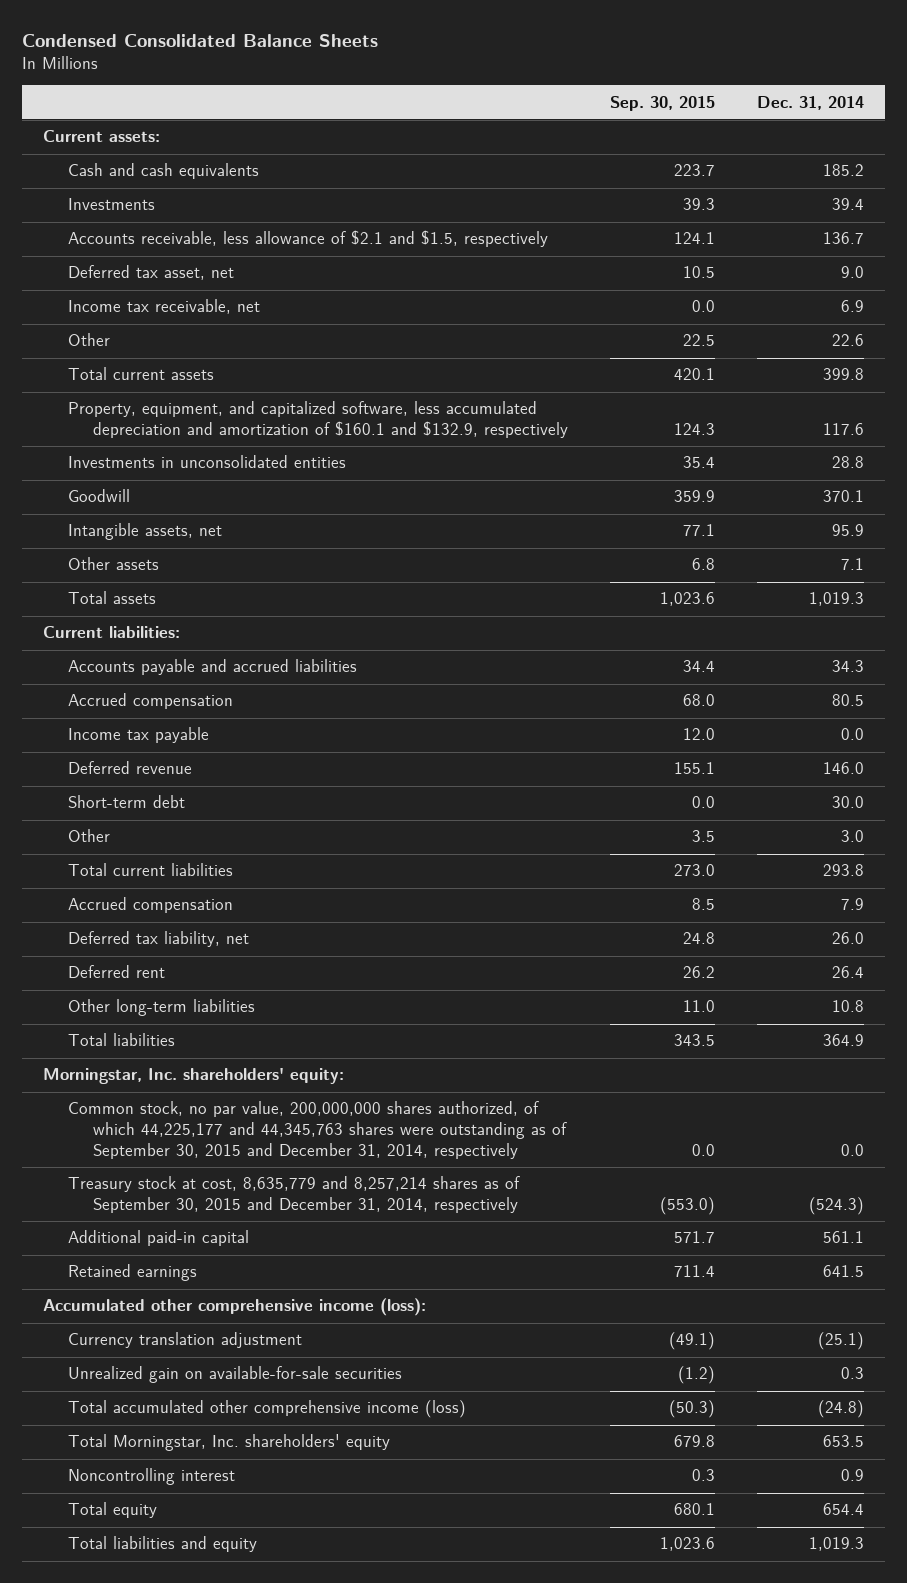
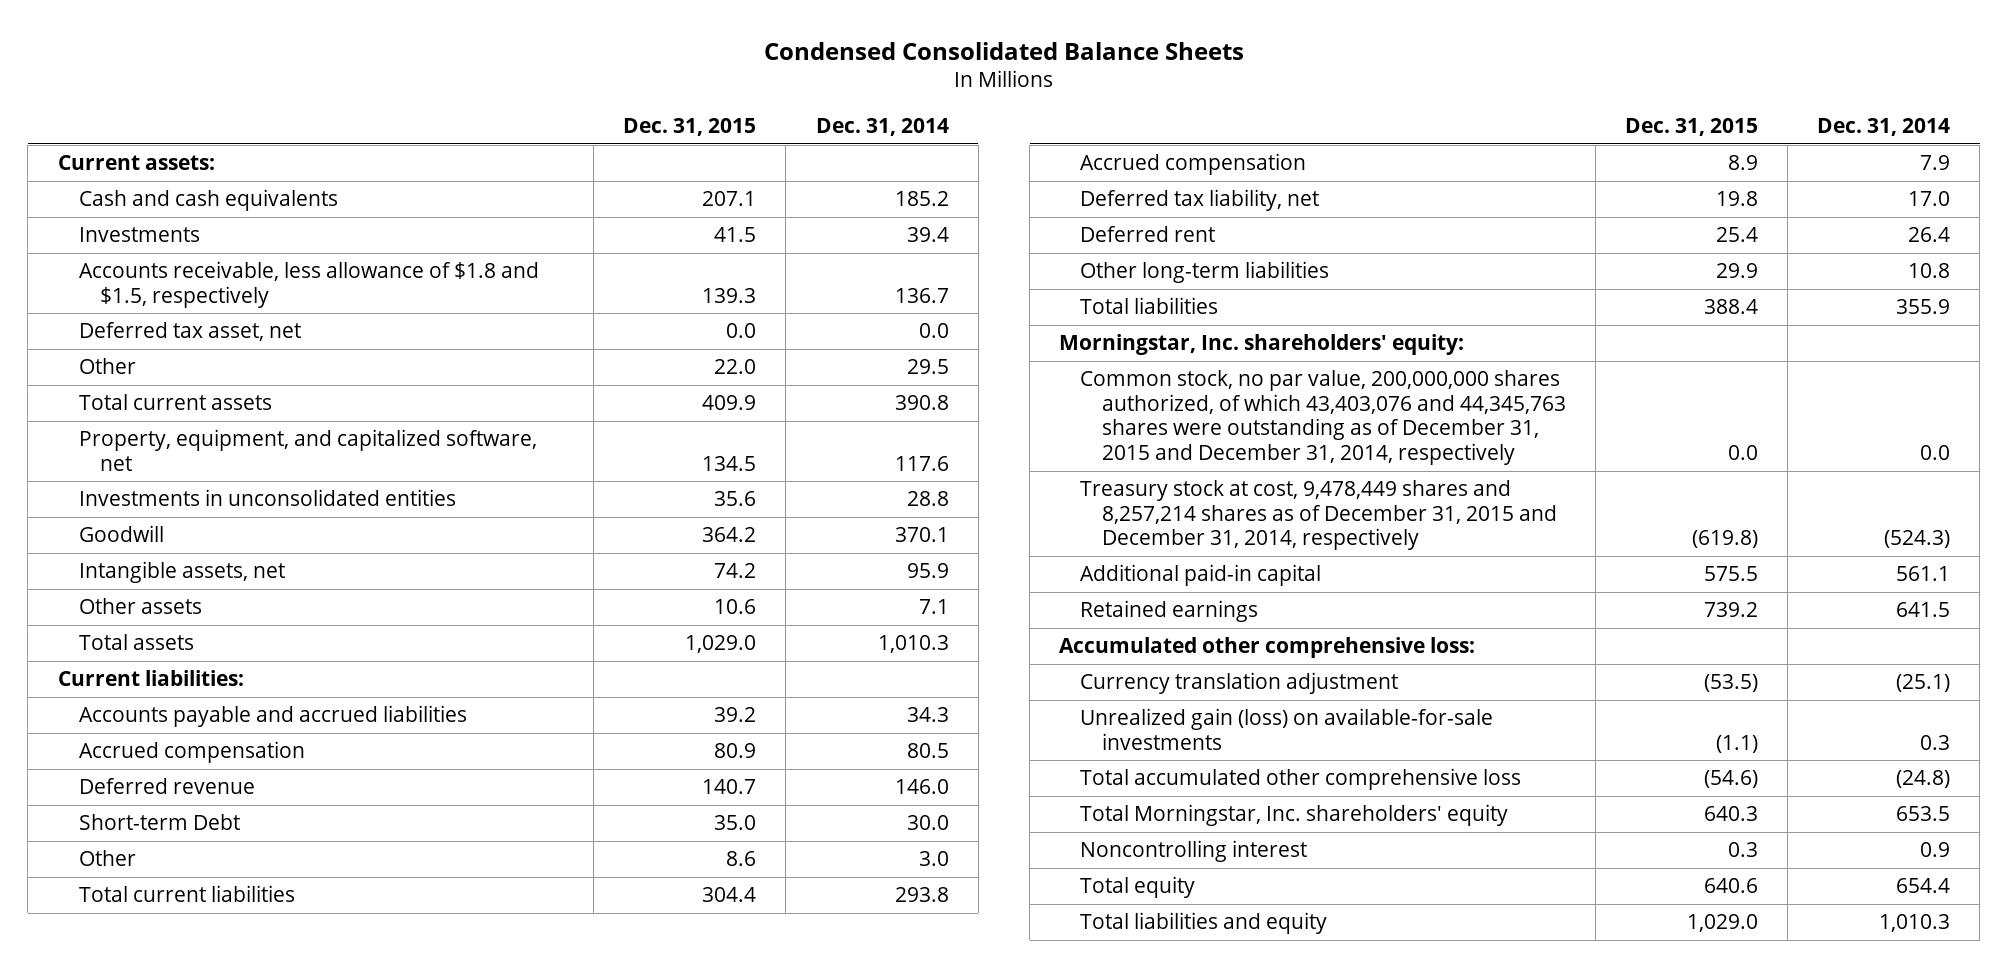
[610,95,716,111] Sep. 30, 2015 -> none
none -> [623,118,757,137] Dec. 31, 2015
[67,299,260,315] Income tax receivable, net -> none
[67,230,548,248] Accounts receivable, less allowance of $2.1 and $1.5, respectively -> [78,261,539,308] Accounts receivable, less allowance of $1.8 and $1.5, respectively
[841,266,865,279] 9.0 -> [918,323,949,339] 0.0
[832,334,865,347] 22.6 -> [906,359,949,375] 29.5
[823,368,865,381] 399.8 -> [894,395,949,411] 390.8
[67,401,568,439] Property, equipment, and capitalized software, less accumulated depreciation and amortization of $160.1 and $132.9, respectively -> [78,429,537,471] Property, equipment, and capitalized software, net
[809,592,865,607] 1,019.3 -> [877,635,949,654] 1,010.3
[67,727,209,744] Income tax payable -> none
[67,795,185,809] Short-term debt -> [78,814,240,831] Short-term Debt
[832,932,865,945] 26.0 -> [1908,191,1951,207] 17.0
[823,1034,865,1047] 364.9 -> [1896,299,1951,315] 355.9
[67,1101,567,1160] Common stock, no par value, 200,000,000 shares authorized, of which 44,225,177 and 44,345,763 shares were outstanding as of September 30, 2015 and December 31, 2014, respectively -> [1080,370,1566,466] Common stock, no par value, 200,000,000 shares authorized, of which 43,403,076 and 44,345,763 shares were outstanding as of December 31, 2015 and December 31, 2014, respectively
[67,1176,520,1214] Treasury stock at cost, 8,635,779 and 8,257,214 shares as of September 30, 2015 and December 31, 2014, respectively -> [1080,480,1557,551] Treasury stock at cost, 9,478,449 shares and 8,257,214 shares as of December 31, 2015 and December 31, 2014, respectively
[43,1298,427,1317] Accumulated other comprehensive income (loss): -> [1059,637,1476,659] Accumulated other comprehensive loss:
[67,1366,402,1384] Unrealized gain on available-for-sale securities -> [1080,708,1494,750] Unrealized gain (loss) on available-for-sale investments
[67,1400,466,1419] Total accumulated other comprehensive income (loss) -> [1080,768,1522,791] Total accumulated other comprehensive loss
[809,1537,865,1552] 1,019.3 -> [1879,914,1951,933] 1,010.3

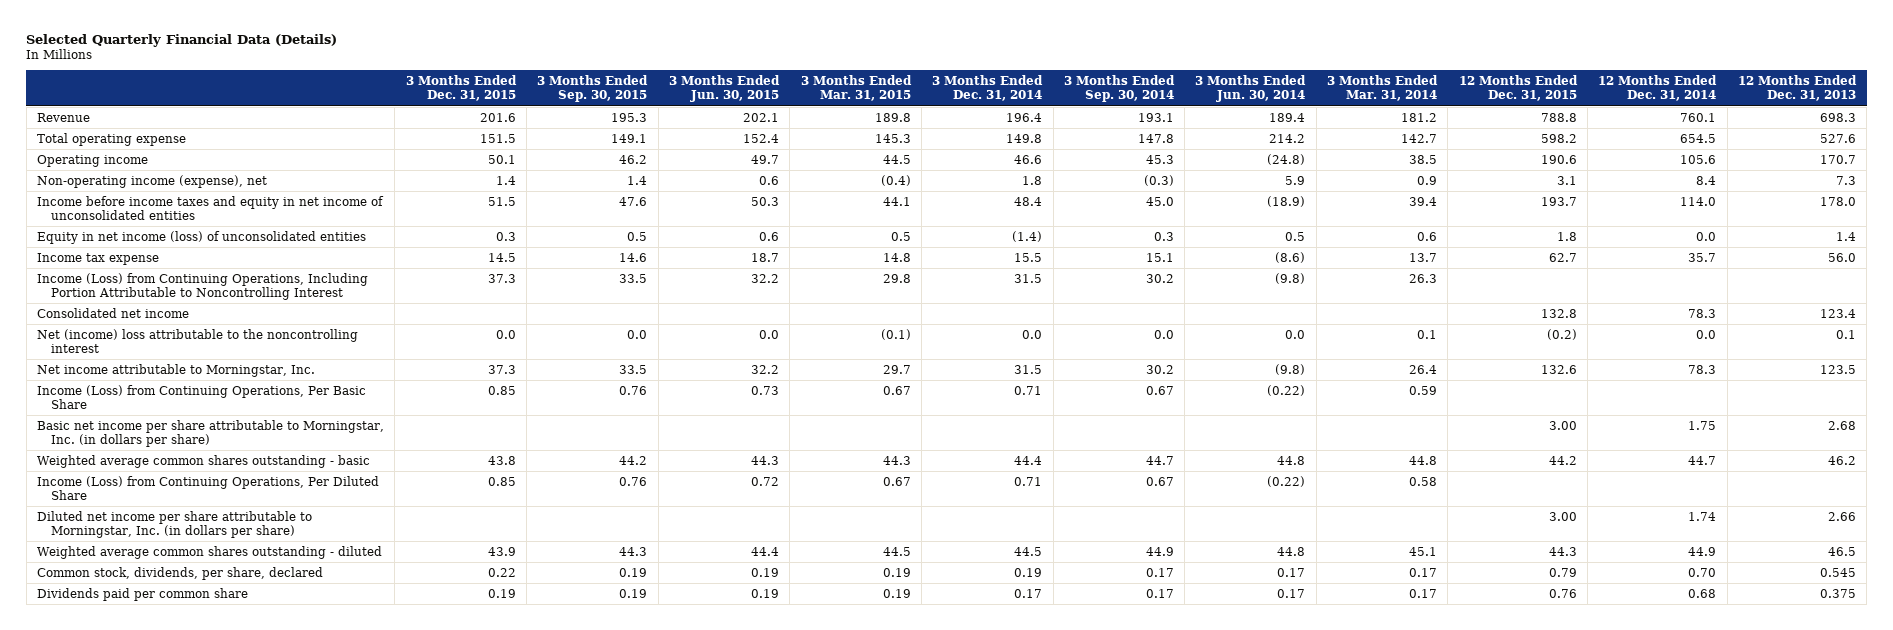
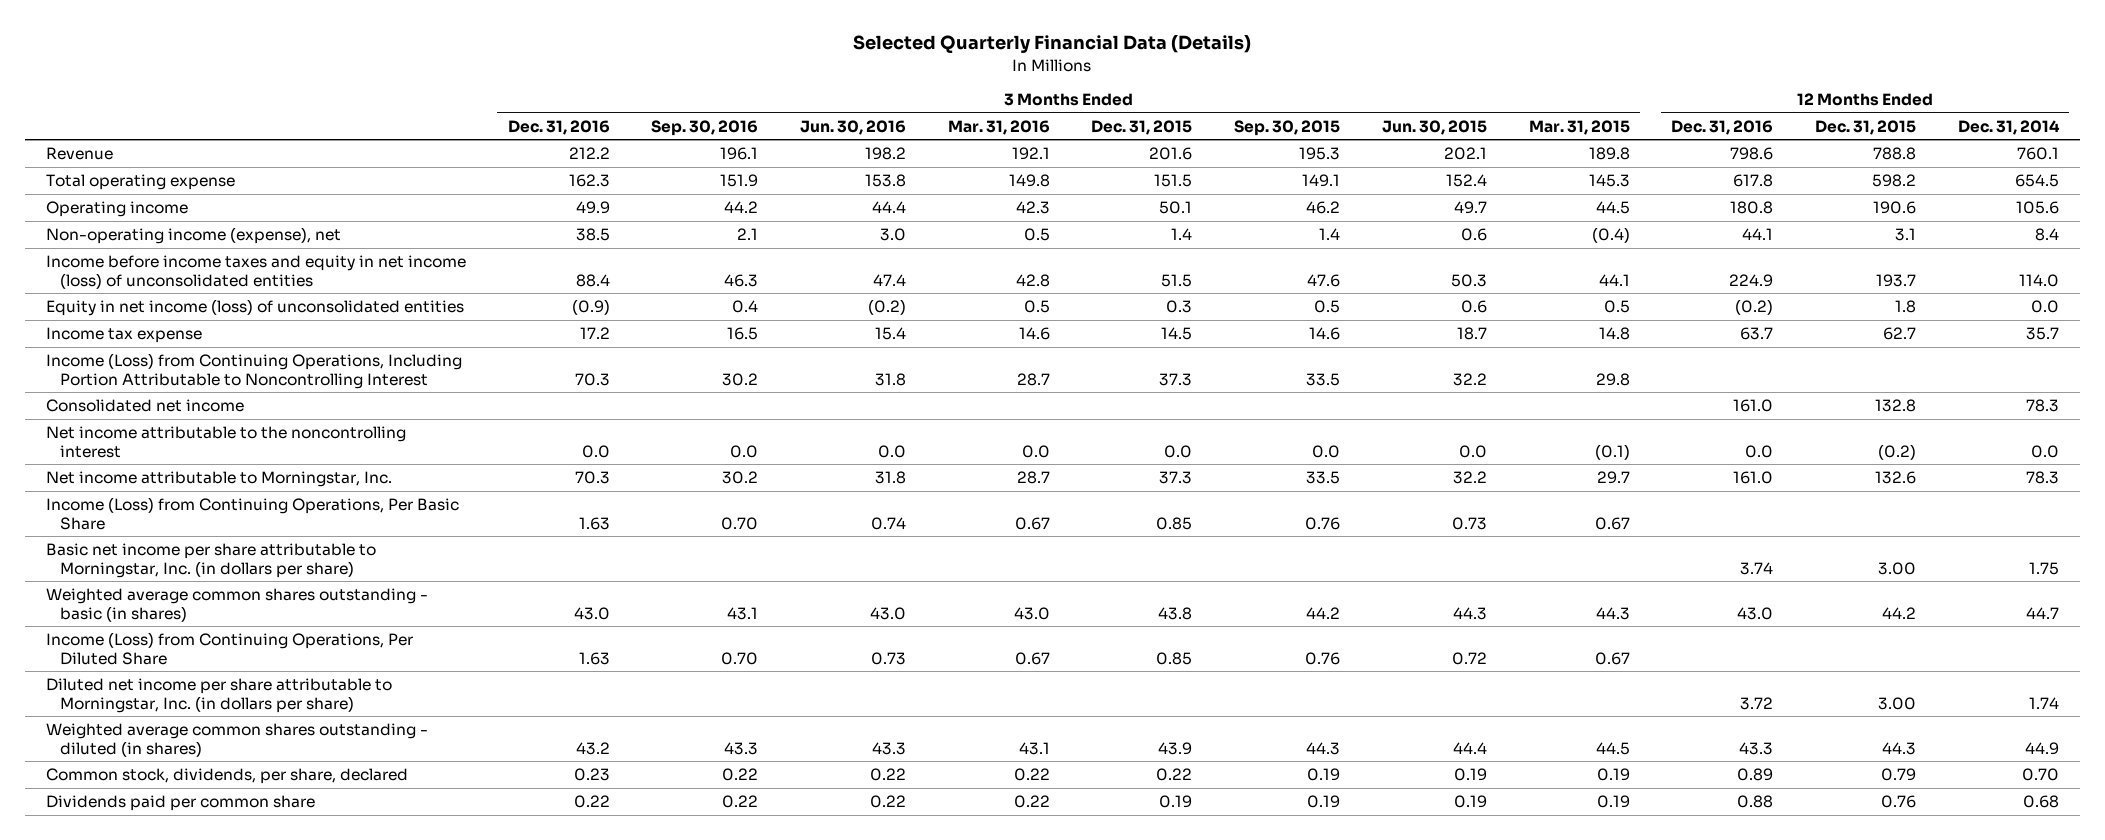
[932,74,1044,102] 3 Months Ended Dec. 31, 2014 -> none
[1063,74,1175,103] 3 Months Ended Sep. 30, 2014 -> none
[1195,74,1307,103] 3 Months Ended Jun. 30, 2014 -> none
[1327,74,1439,102] 3 Months Ended Mar. 31, 2014 -> none
[1737,74,1857,102] 12 Months Ended Dec. 31, 2013 -> none
none -> [507,119,610,135] Dec. 31, 2016
none -> [651,119,759,136] Sep. 30, 2016
none -> [800,119,907,135] Jun. 30, 2016
none -> [947,119,1050,135] Mar. 31, 2016
none -> [1671,119,1774,135] Dec. 31, 2016
[37,195,385,220] Income before income taxes and equity in net income of unconsolidated entities -> [45,255,466,289] Income before income taxes and equity in net income (loss) of unconsolidated entities
[37,328,359,353] Net (income) loss attributable to the noncontrolling interest -> [45,426,406,458] Net income attributable to the noncontrolling interest
[37,454,371,468] Weighted average common shares outstanding - basic -> [45,588,428,622] Weighted average common shares outstanding - basic (in shares)
[37,545,383,559] Weighted average common shares outstanding - diluted -> [45,723,428,757] Weighted average common shares outstanding - diluted (in shares)

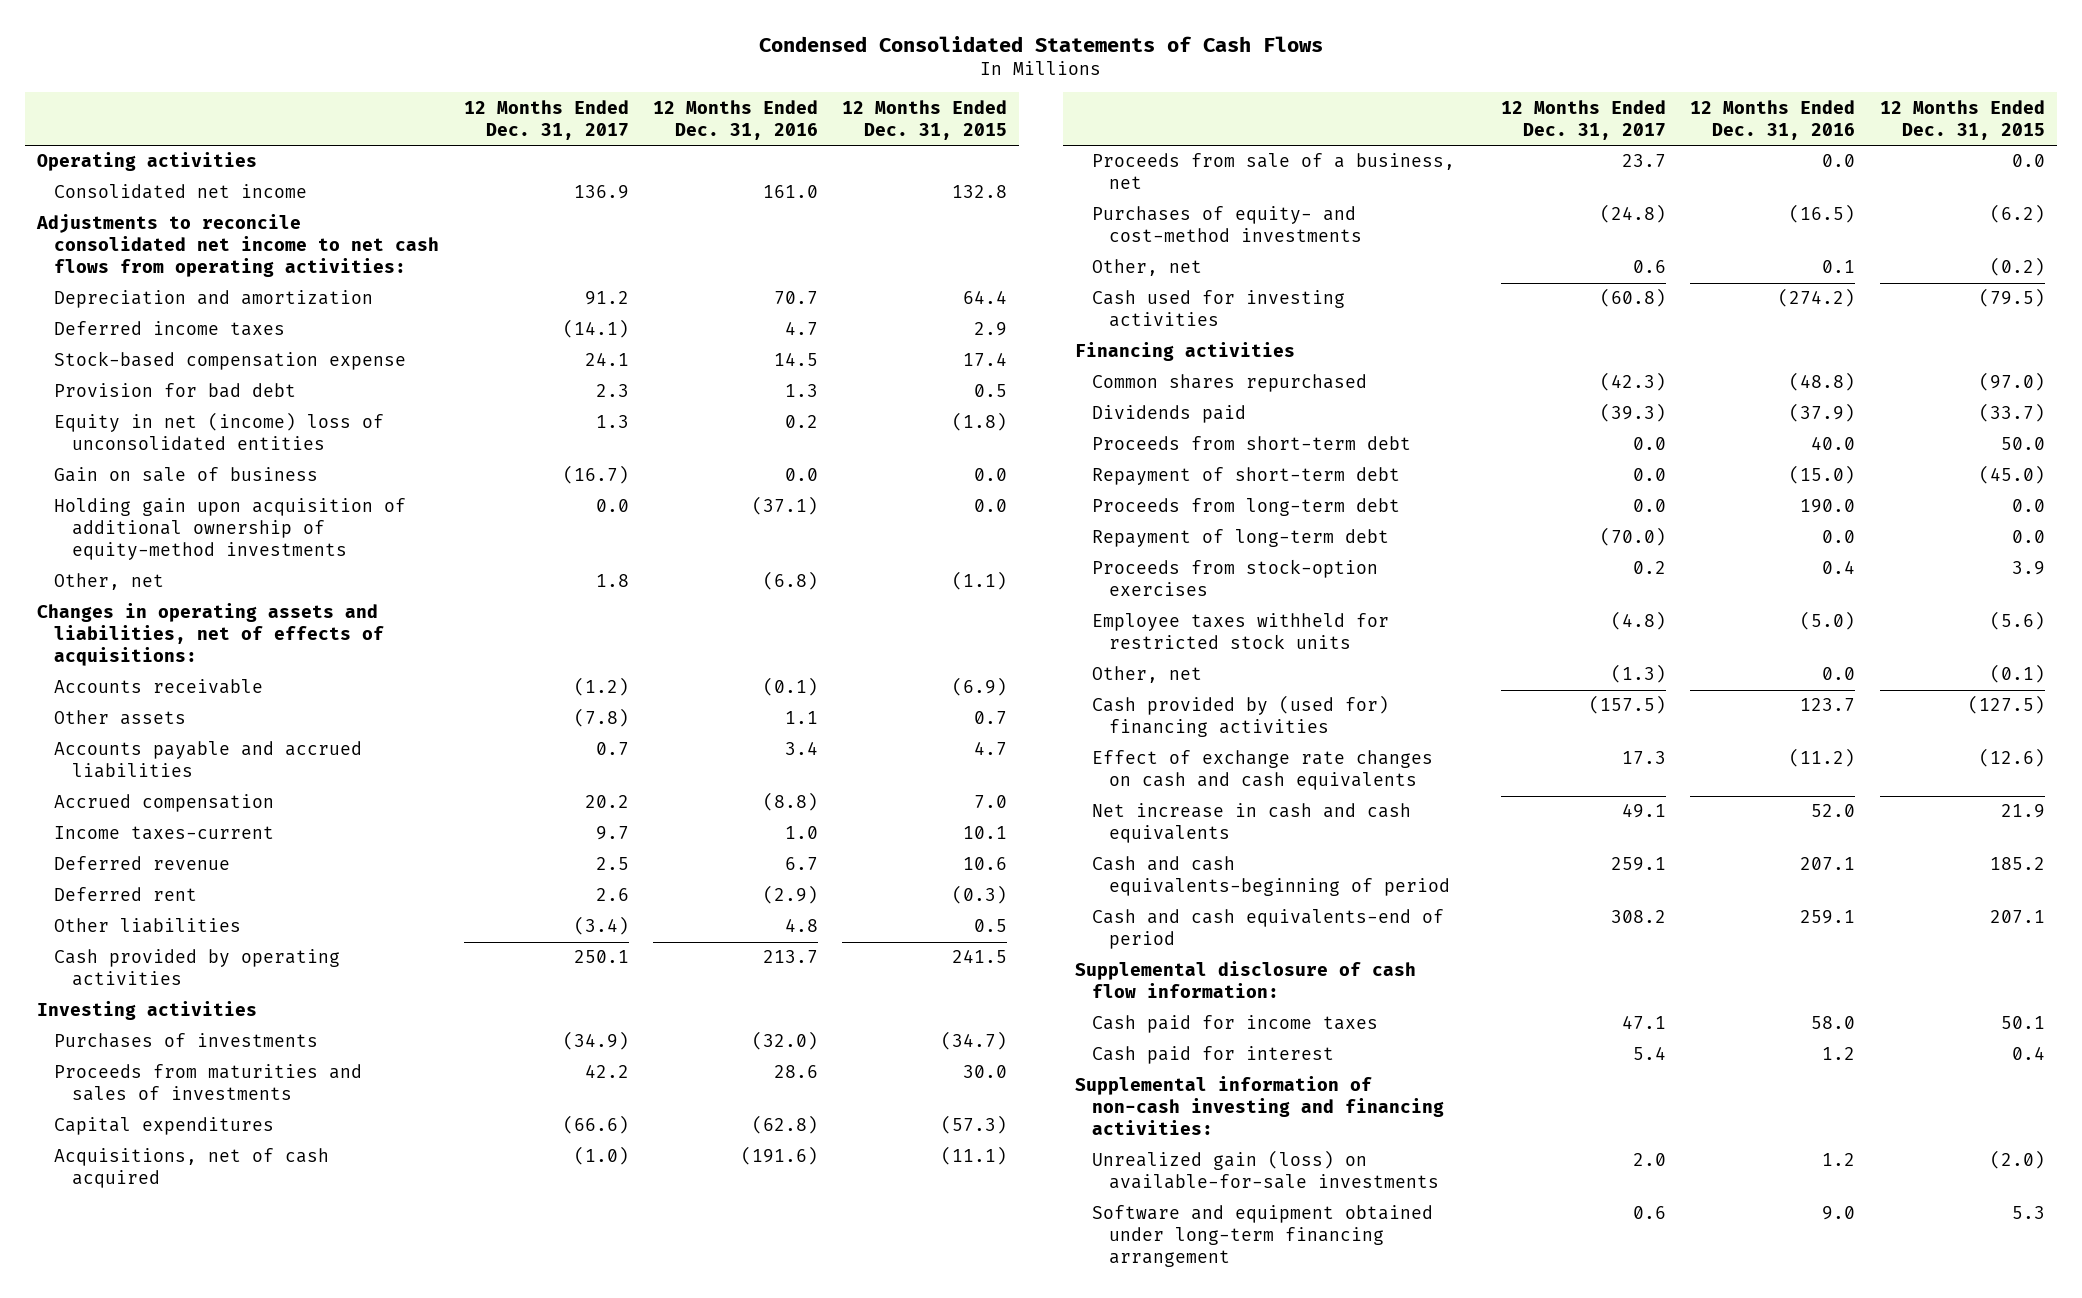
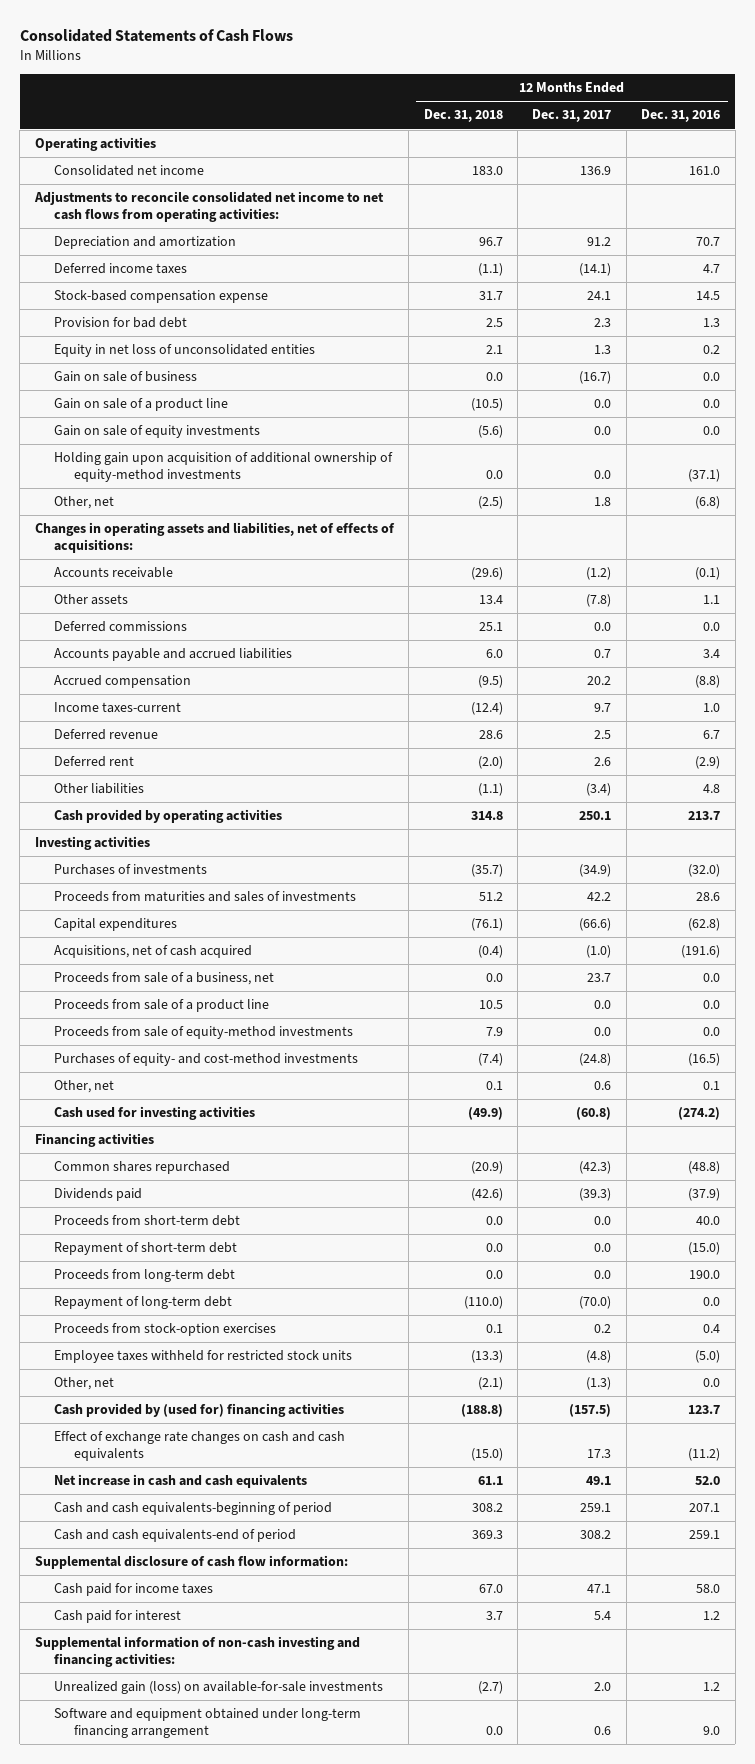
[758,35,1323,52] Condensed Consolidated Statements of Cash Flows -> [19,29,293,43] Consolidated Statements of Cash Flows
[842,99,1008,140] 12 Months Ended Dec. 31, 2015 -> none
none -> [423,109,503,123] Dec. 31, 2018
[54,412,385,452] Equity in net (income) loss of unconsolidated entities -> [54,344,316,358] Equity in net loss of unconsolidated entities
none -> [54,398,229,412] Gain on sale of a product line
none -> [54,425,261,439] Gain on sale of equity investments
none -> [54,621,188,633] Deferred commissions
none -> [54,999,270,1013] Proceeds from sale of a product line
none -> [54,1026,354,1040] Proceeds from sale of equity-method investments

